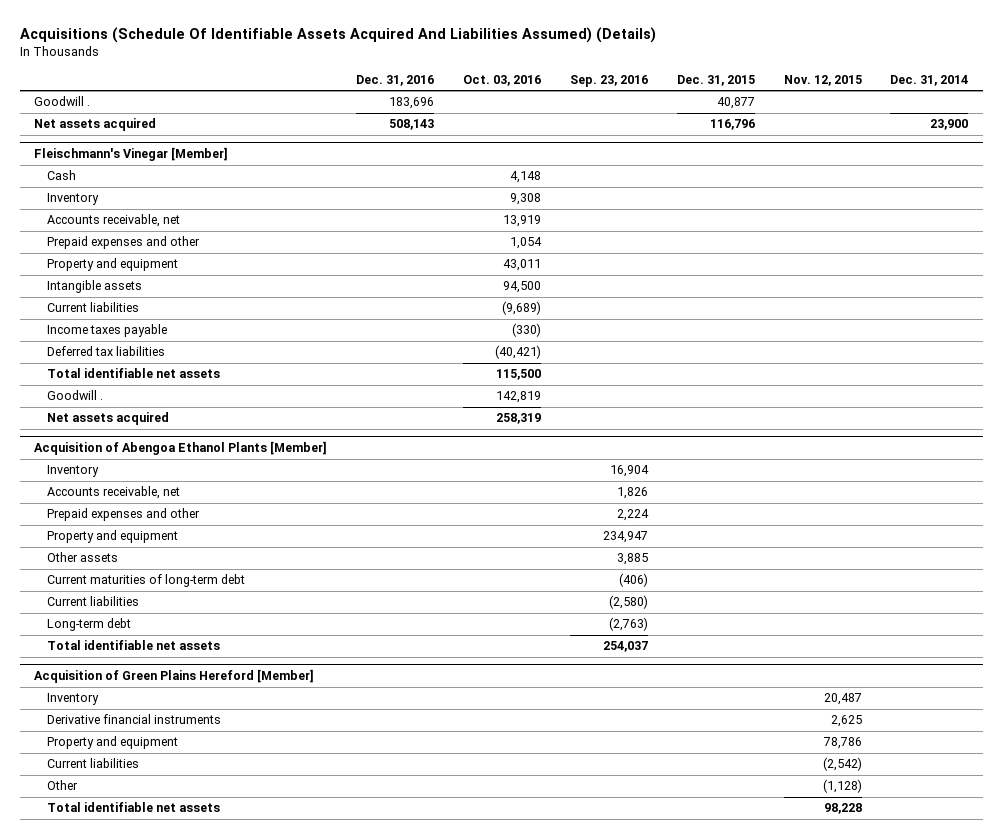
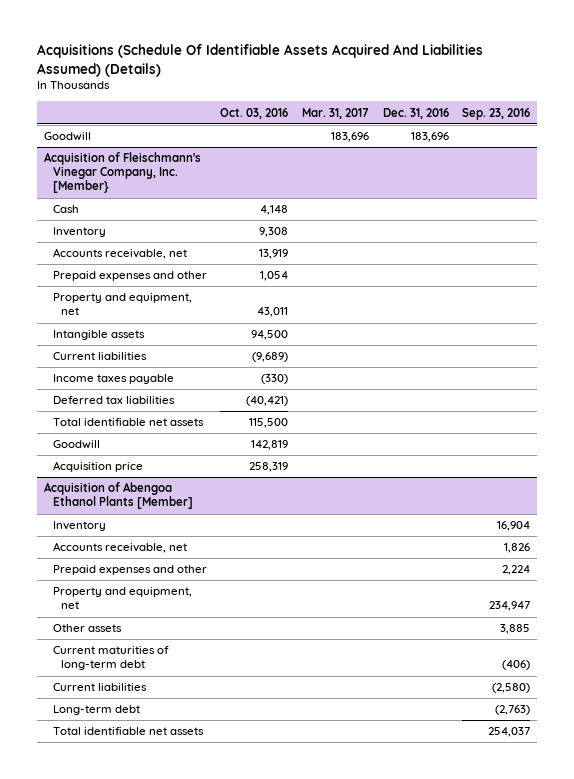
[676,74,755,86] Dec. 31, 2015 -> none
[783,74,862,86] Nov. 12, 2015 -> none
[890,74,969,86] Dec. 31, 2014 -> none
none -> [302,107,370,119] Mar. 31, 2017
[34,118,157,132] Net assets acquired -> none
[34,96,91,107] Goodwill . -> [44,132,92,142] Goodwill
[34,147,229,162] Fleischmann's Vinegar [Member] -> [44,152,202,194] Acquisition of Fleischmann's Vinegar Company, Inc. [Member}
[47,258,179,272] Property and equipment -> [52,293,192,316] Property and equipment, net
[47,390,104,401] Goodwill . -> [52,440,100,450] Goodwill
[47,412,170,426] Net assets acquired -> [52,461,143,473] Acquisition price
[47,530,179,544] Property and equipment -> [52,587,192,610] Property and equipment, net
[34,669,315,684] Acquisition of Green Plains Hereford [Member] -> none
[47,693,100,706] Inventory -> none
[47,714,222,725] Derivative financial instruments -> none
[47,736,179,750] Property and equipment -> none
[47,758,140,769] Current liabilities -> none
[47,780,79,791] Other -> none
[47,802,221,813] Total identifiable net assets -> none

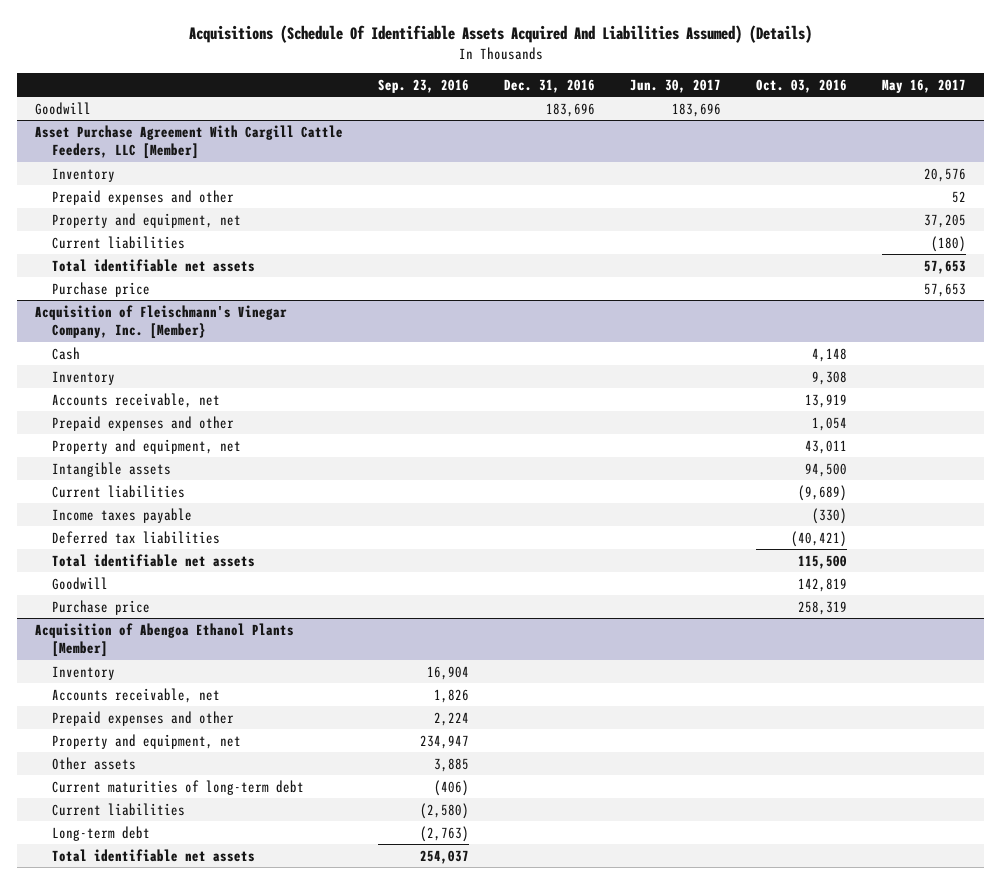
[302,107,370,119] Mar. 31, 2017 -> none
none -> [630,78,722,93] Jun. 30, 2017
none -> [882,78,967,93] May 16, 2017
none -> [34,124,343,159] Asset Purchase Agreement With Cargill Cattle Feeders, LLC [Member]
none -> [52,167,116,182] Inventory
none -> [52,189,235,205] Prepaid expenses and other
none -> [52,212,242,228] Property and equipment, net
none -> [52,235,186,249] Current liabilities
none -> [52,258,256,272] Total identifiable net assets
none -> [52,281,151,297] Purchase price
[52,461,143,473] Acquisition price -> [52,599,151,615] Purchase price

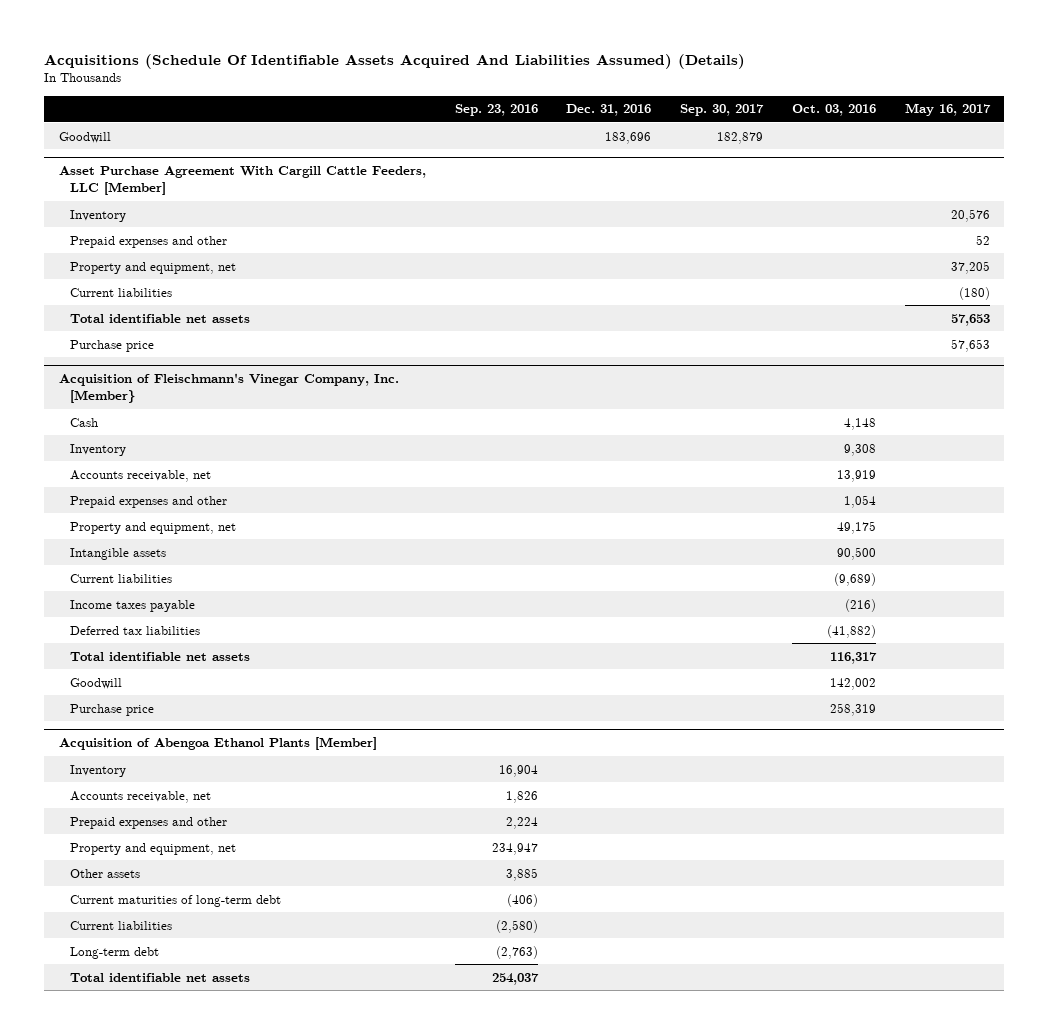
[630,78,722,93] Jun. 30, 2017 -> none
none -> [680,104,765,117] Sep. 30, 2017
[805,439,848,454] 43,011 -> [837,520,877,534] 49,175
[805,462,848,477] 94,500 -> [837,546,877,560] 90,500
[812,507,848,524] (330) -> [845,598,877,612] (216)
[791,530,848,547] (40,421) -> [827,624,877,638] (41,882)
[798,554,848,569] 115,500 -> [830,651,878,664] 116,317
[798,577,848,592] 142,819 -> [830,677,877,690] 142,002

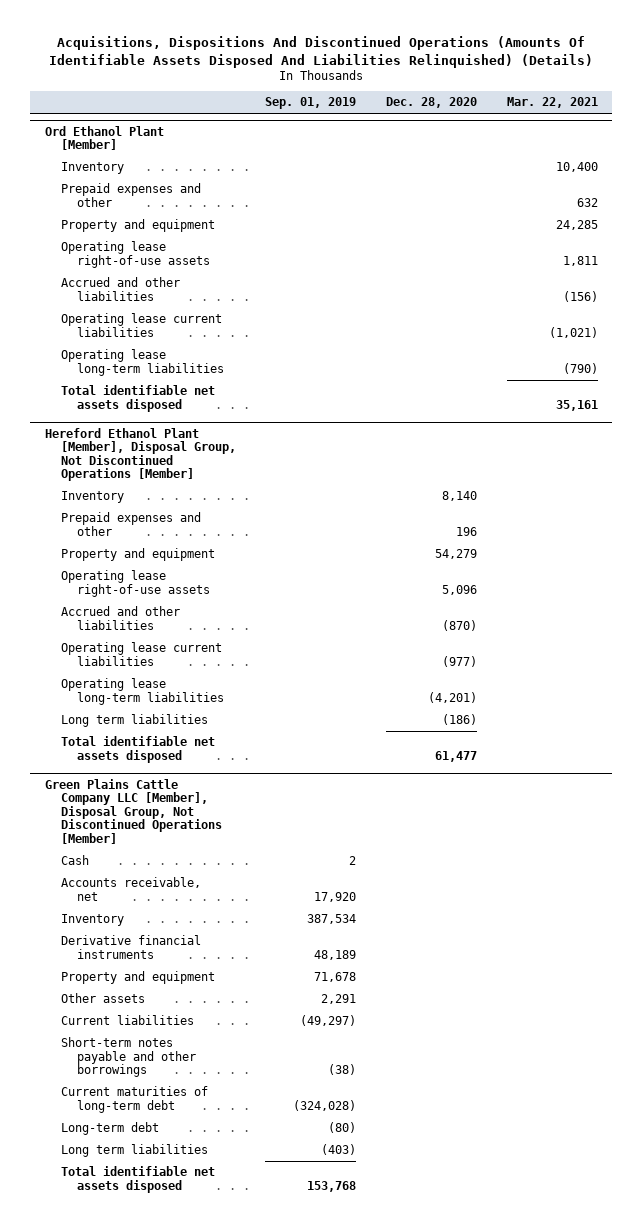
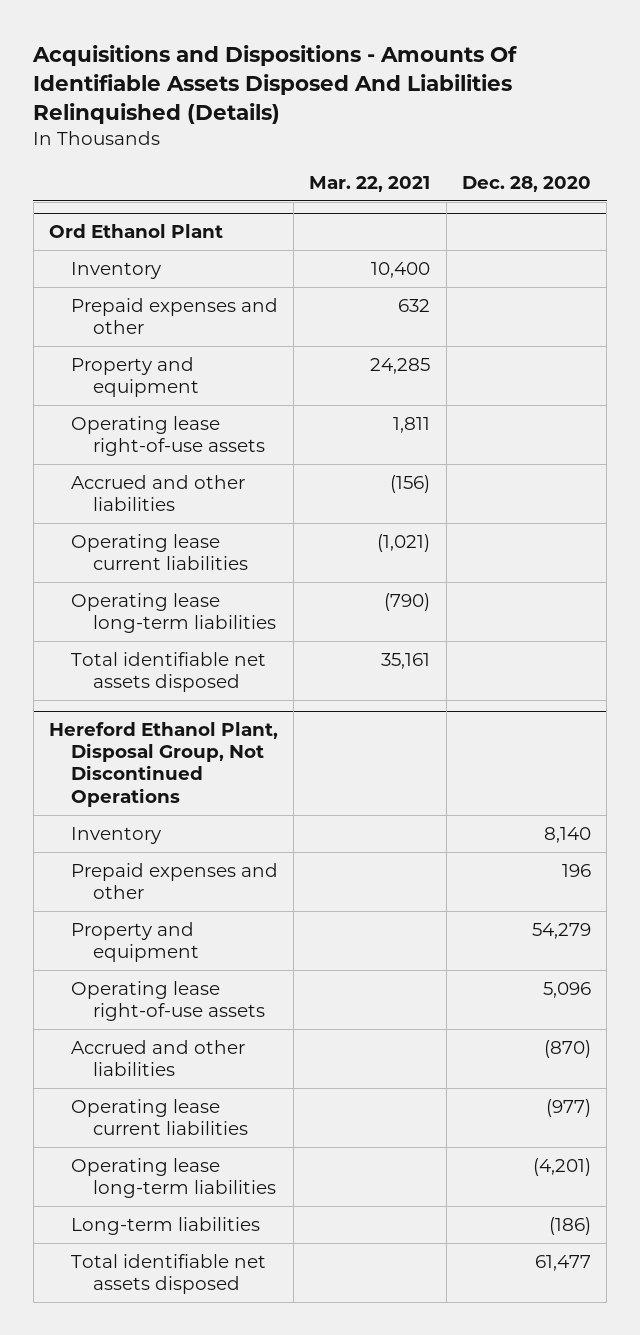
[49,36,594,68] Acquisitions, Dispositions And Discontinued Operations (Amounts Of Identifiable Assets Disposed And Liabilities Relinquished) (Details) -> [32,44,518,124] Acquisitions and Dispositions - Amounts Of Identifiable Assets Disposed And Liabilities Relinquished (Details)
[265,97,357,110] Sep. 01, 2019 -> none
[44,125,164,151] Ord Ethanol Plant [Member] -> [48,224,223,239] Ord Ethanol Plant
[44,427,236,482] Hereford Ethanol Plant [Member], Disposal Group, Not Discontinued Operations [Member] -> [48,722,278,807] Hereford Ethanol Plant, Disposal Group, Not Discontinued Operations
[60,714,208,728] Long term liabilities -> [70,1216,260,1235] Long-term liabilities
[44,778,222,844] Green Plains Cattle Company LLC [Member], Disposal Group, Not Discontinued Operations [Member] -> none
[60,855,89,866] Cash -> none
[60,877,201,901] Accounts receivable, net -> none
[60,914,124,927] Inventory -> none
[60,935,201,959] Derivative financial instruments -> none
[60,971,215,985] Property and equipment -> none
[60,993,145,1004] Other assets -> none
[60,1015,194,1026] Current liabilities -> none
[60,1037,196,1078] Short-term notes payable and other borrowings -> none
[60,1086,208,1113] Current maturities of long-term debt -> none
[60,1122,159,1136] Long-term debt -> none
[60,1144,208,1158] Long term liabilities -> none
[60,1166,215,1193] Total identifiable net assets disposed -> none

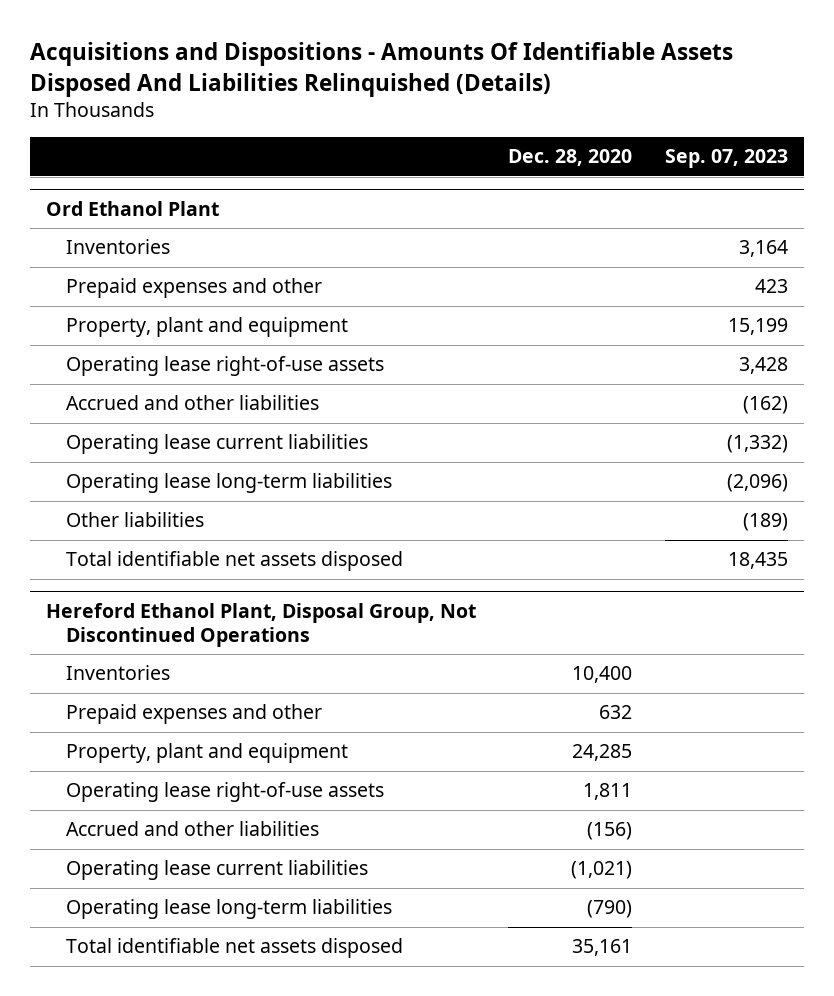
[309,175,431,192] Mar. 22, 2021 -> none
none -> [664,149,788,169] Sep. 07, 2023
[70,261,161,279] Inventory -> [65,239,170,255] Inventories
[70,356,199,398] Property and equipment -> [65,317,348,338] Property, plant and equipment
none -> [65,512,204,528] Other liabilities
[70,826,161,844] Inventory -> none
[70,1216,260,1235] Long-term liabilities -> none
none -> [65,665,170,681] Inventories
[562,863,592,877] 196 -> [599,705,633,720] 632
[70,921,199,963] Property and equipment -> [65,743,348,764] Property, plant and equipment
[532,922,592,939] 54,279 -> [572,744,633,762] 24,285
[543,981,592,998] 5,096 -> [583,783,633,801] 1,811
[544,1039,592,1058] (870) -> [587,822,633,841] (156)
[546,1098,592,1117] (977) -> [571,861,633,880] (1,021)
[533,1157,592,1176] (4,201) -> [587,900,633,919] (790)
[535,1254,592,1271] 61,477 -> [572,939,633,957] 35,161

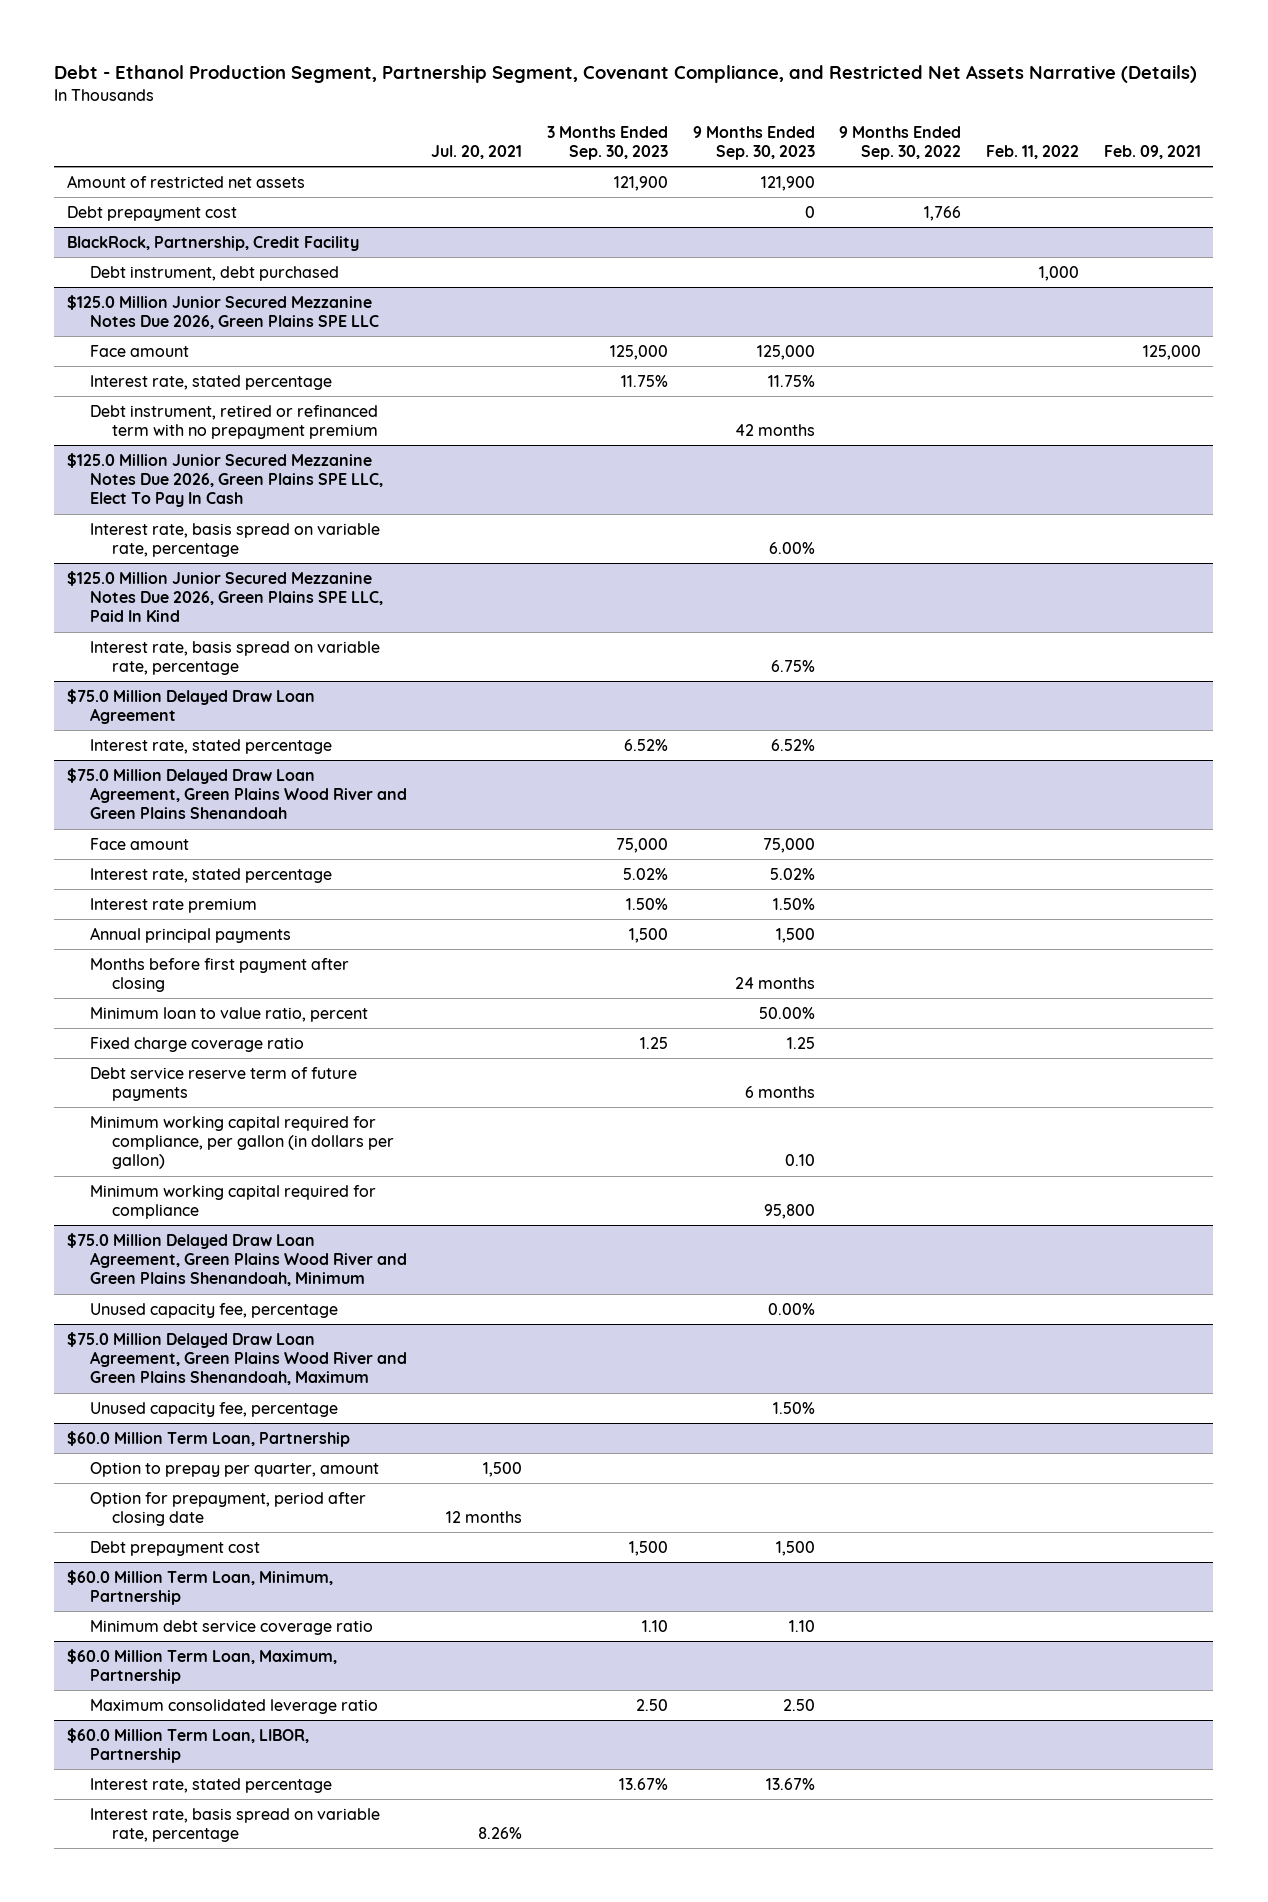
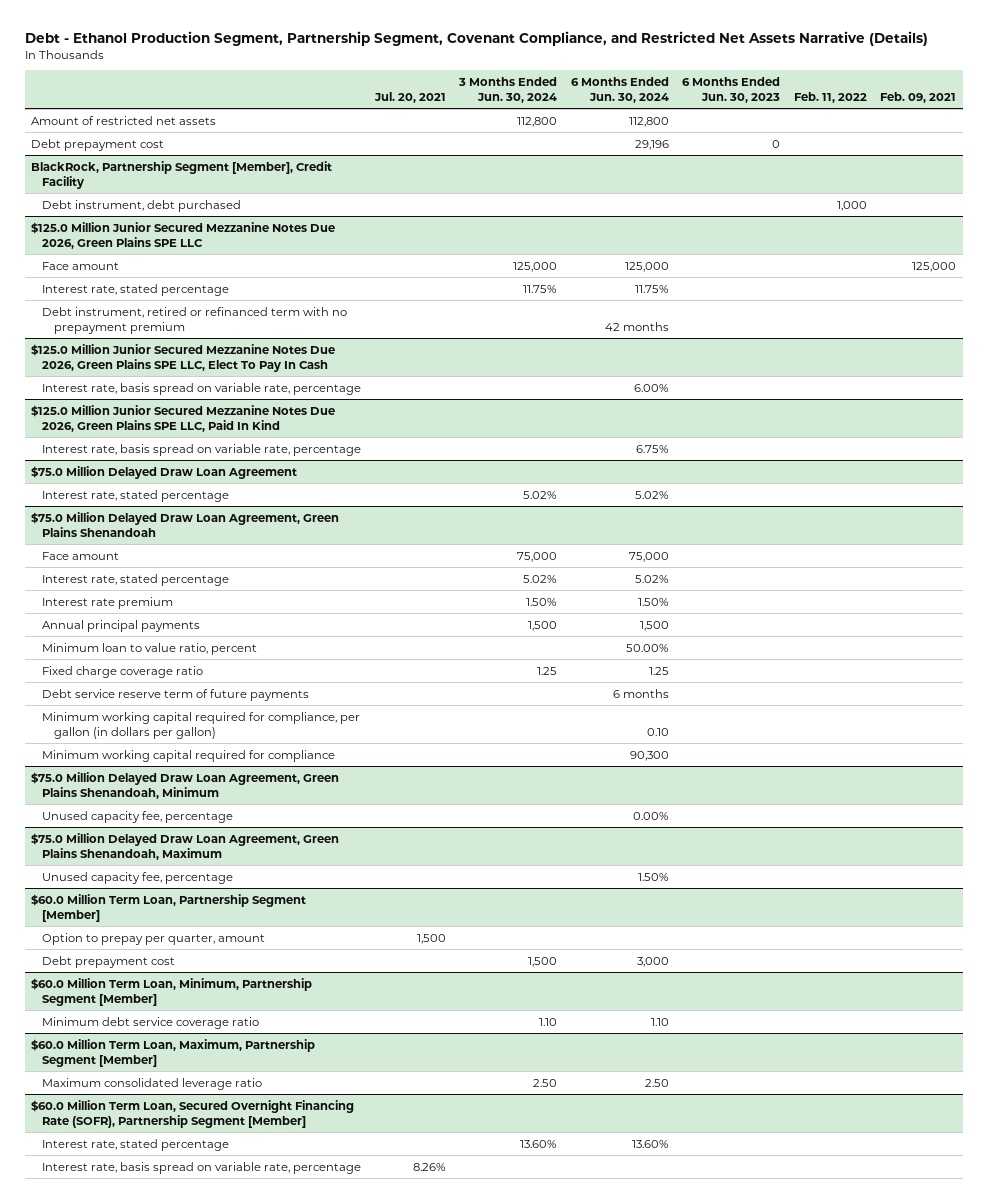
[547,125,669,161] 3 Months Ended Sep. 30, 2023 -> none
[692,125,815,161] 9 Months Ended Sep. 30, 2023 -> none
[839,125,962,161] 9 Months Ended Sep. 30, 2022 -> none
none -> [458,76,558,103] 3 Months Ended Jun. 30, 2024
none -> [570,76,669,103] 6 Months Ended Jun. 30, 2024
none -> [682,76,781,103] 6 Months Ended Jun. 30, 2023
[66,235,359,251] BlackRock, Partnership, Credit Facility -> [31,160,333,189] BlackRock, Partnership Segment [Member], Credit Facility
[66,767,407,820] $75.0 Million Delayed Draw Loan Agreement, Green Plains Wood River and Green Plains Shenandoah -> [31,511,340,537] $75.0 Million Delayed Draw Loan Agreement, Green Plains Shenandoah
[89,957,349,993] Months before first payment after closing -> none
[66,1232,407,1287] $75.0 Million Delayed Draw Loan Agreement, Green Plains Wood River and Green Plains Shenandoah, Minimum -> [31,771,340,799] $75.0 Million Delayed Draw Loan Agreement, Green Plains Shenandoah, Minimum
[66,1331,407,1386] $75.0 Million Delayed Draw Loan Agreement, Green Plains Wood River and Green Plains Shenandoah, Maximum -> [31,832,340,860] $75.0 Million Delayed Draw Loan Agreement, Green Plains Shenandoah, Maximum
[66,1430,350,1447] $60.0 Million Term Loan, Partnership -> [31,893,307,922] $60.0 Million Term Loan, Partnership Segment [Member]
[89,1491,366,1527] Option for prepayment, period after closing date -> none
[66,1569,333,1606] $60.0 Million Term Loan, Minimum, Partnership -> [31,977,313,1006] $60.0 Million Term Loan, Minimum, Partnership Segment [Member]
[66,1648,337,1685] $60.0 Million Term Loan, Maximum, Partnership -> [31,1038,316,1067] $60.0 Million Term Loan, Maximum, Partnership Segment [Member]
[66,1727,309,1764] $60.0 Million Term Loan, LIBOR, Partnership -> [31,1099,355,1128] $60.0 Million Term Loan, Secured Overnight Financing Rate (SOFR), Partnership Segment [Member]

